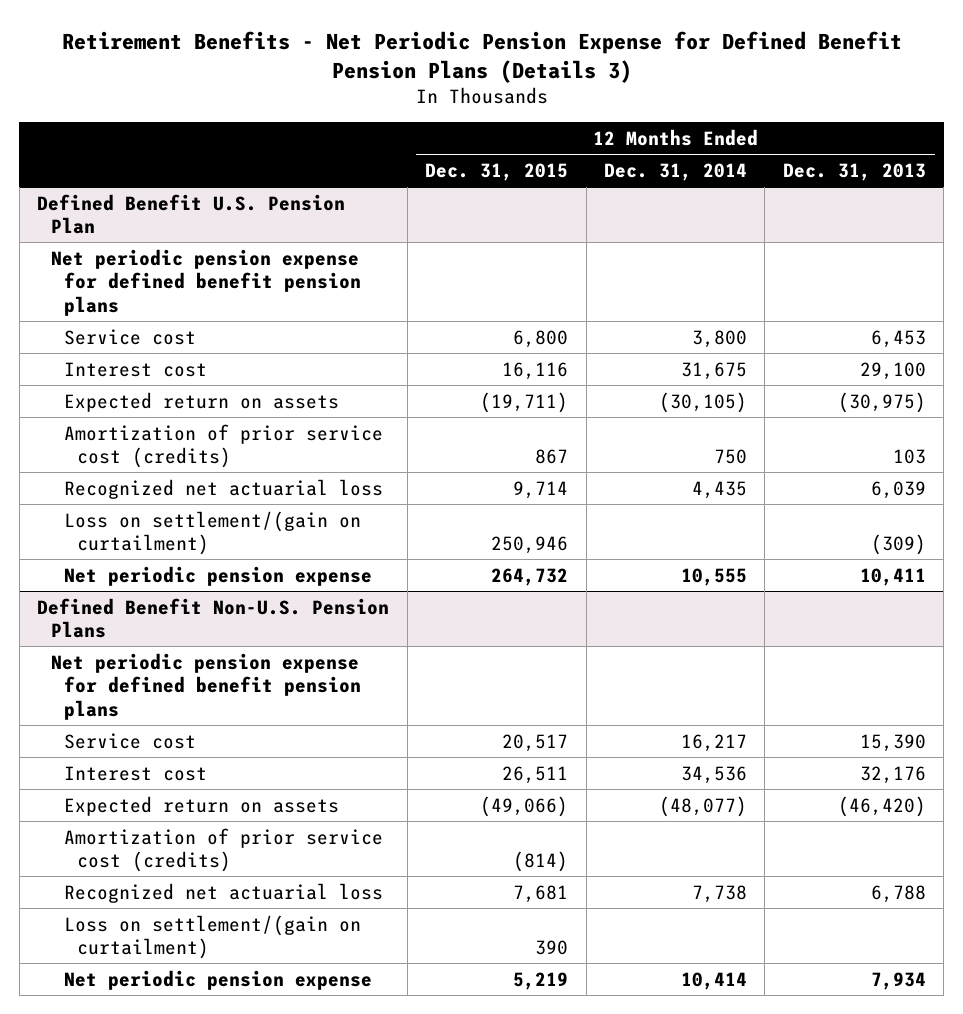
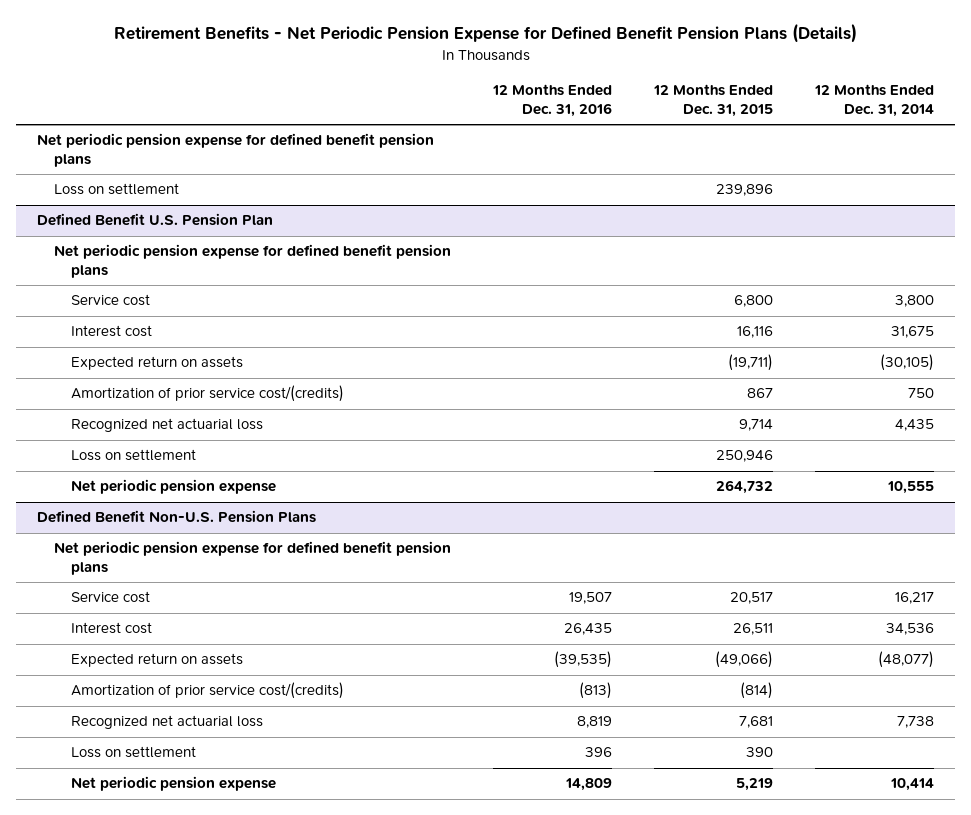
[61,30,902,84] Retirement Benefits - Net Periodic Pension Expense for Defined Benefit Pension Plans (Details 3) -> [113,23,857,44] Retirement Benefits - Net Periodic Pension Expense for Defined Benefit Pension Plans (Details)
[782,162,926,181] Dec. 31, 2013 -> none
none -> [491,84,612,117] 12 Months Ended Dec. 31, 2016
none -> [37,133,435,168] Net periodic pension expense for defined benefit pension plans
none -> [54,183,180,196] Loss on settlement
[63,423,383,469] Amortization of prior service cost (credits) -> [70,385,344,403] Amortization of prior service cost/(credits)
[63,510,361,556] Loss on settlement/(gain on curtailment) -> [70,449,196,462] Loss on settlement
[63,827,383,873] Amortization of prior service cost (credits) -> [70,682,344,700] Amortization of prior service cost/(credits)
[63,914,361,960] Loss on settlement/(gain on curtailment) -> [70,746,196,759] Loss on settlement

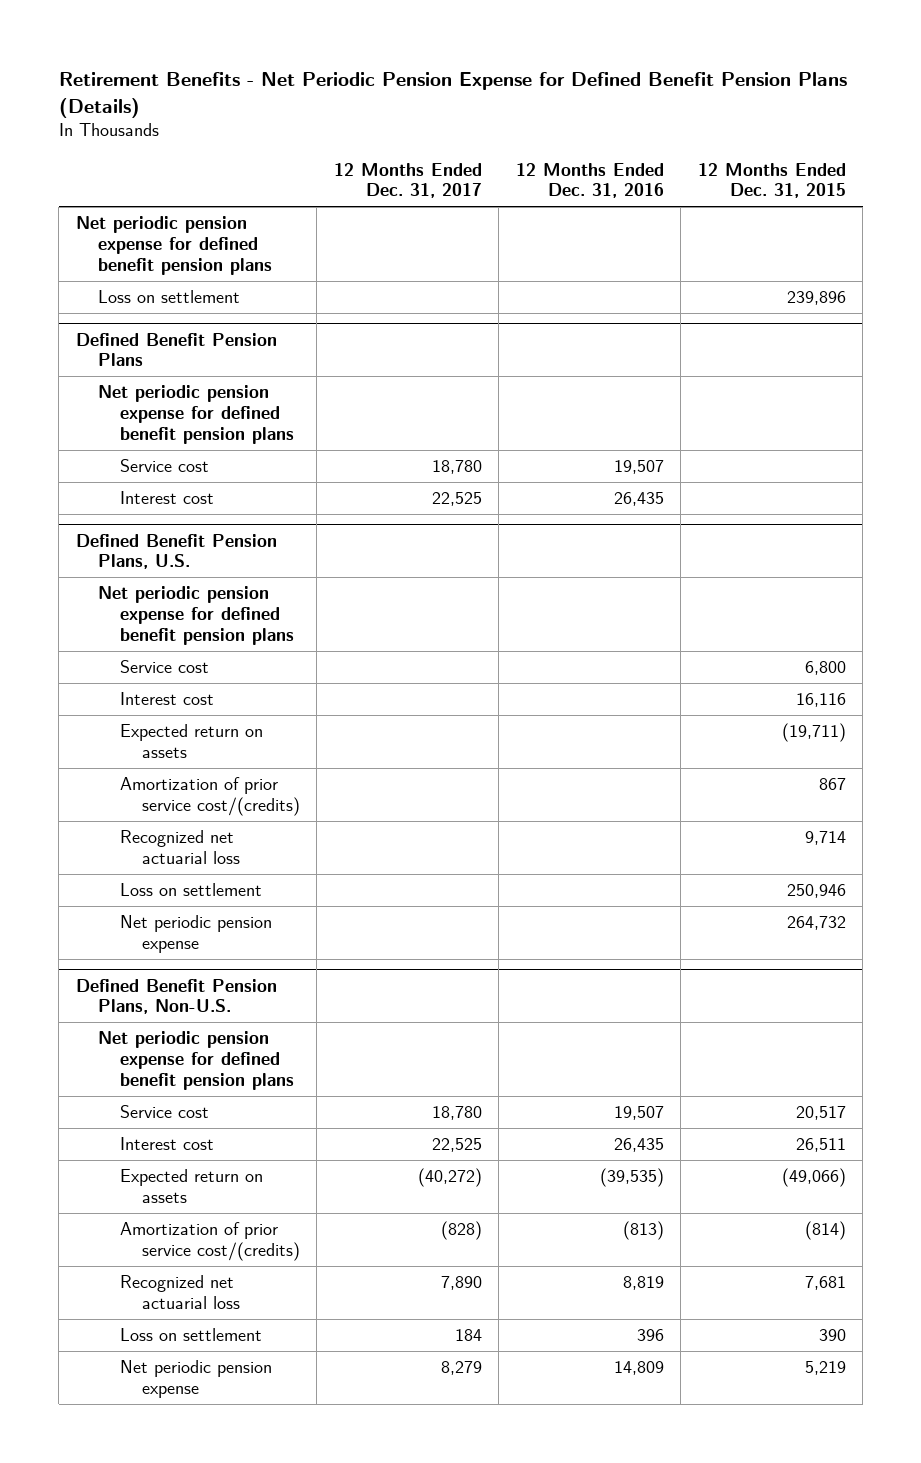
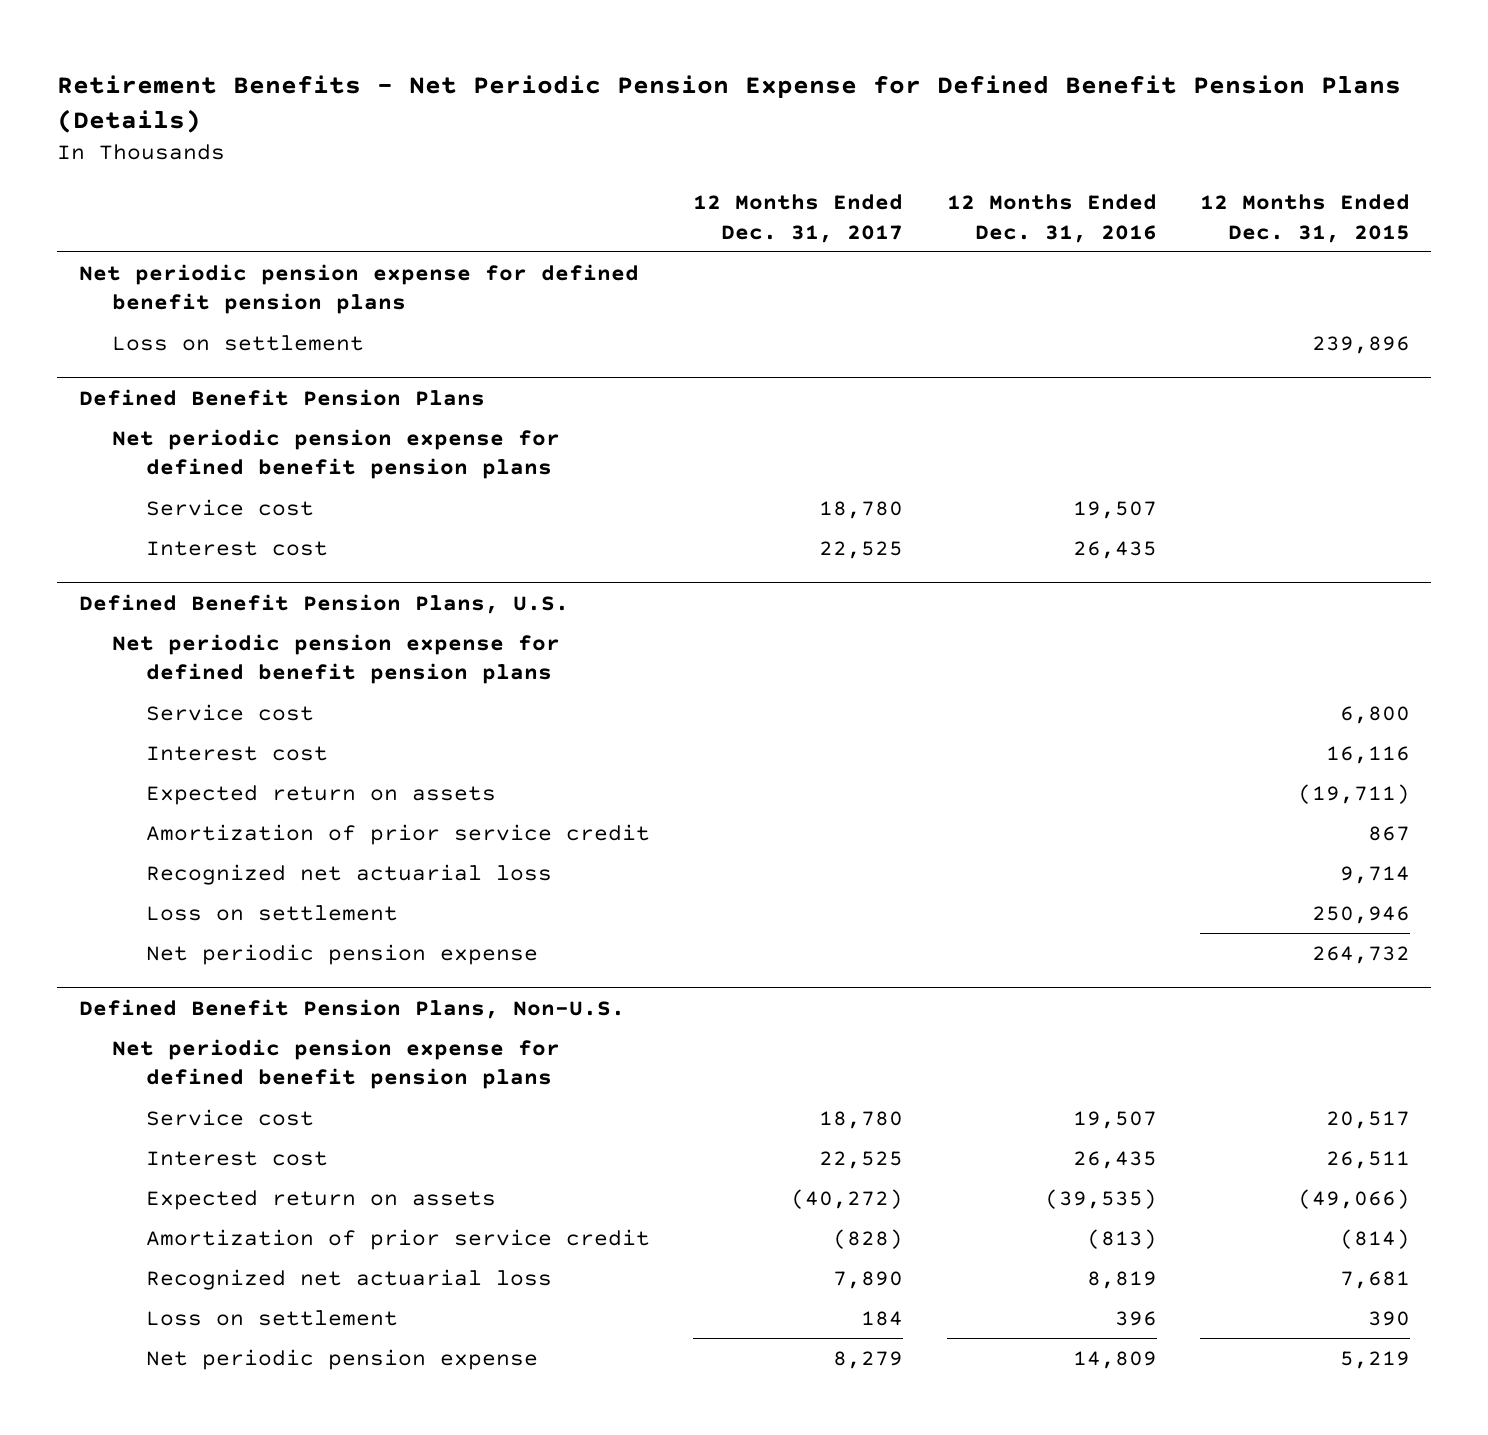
[119,777,300,816] Amortization of prior service cost/(credits) -> [145,823,650,845] Amortization of prior service credit
[119,1222,300,1261] Amortization of prior service cost/(credits) -> [145,1228,650,1250] Amortization of prior service credit

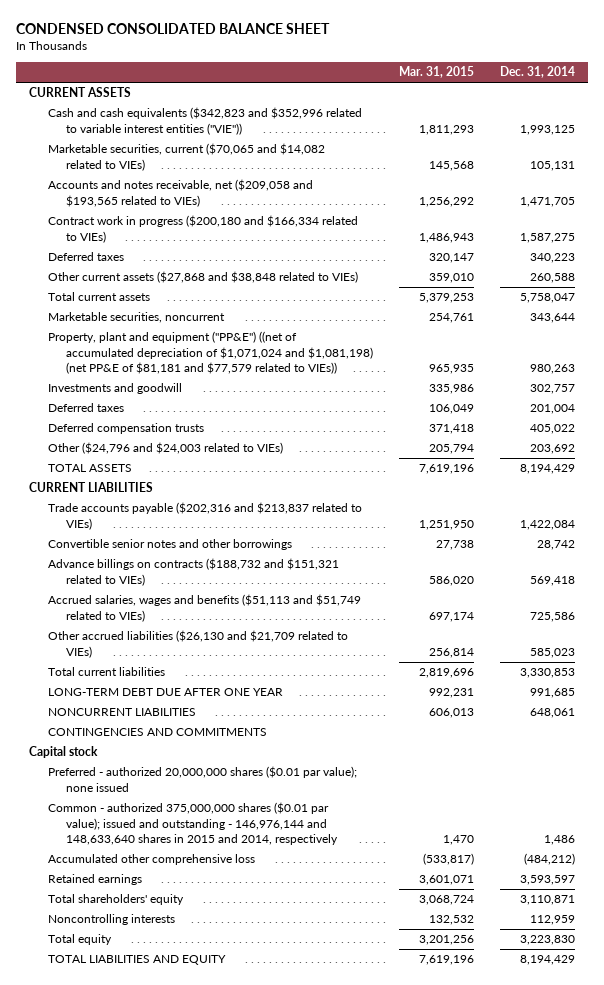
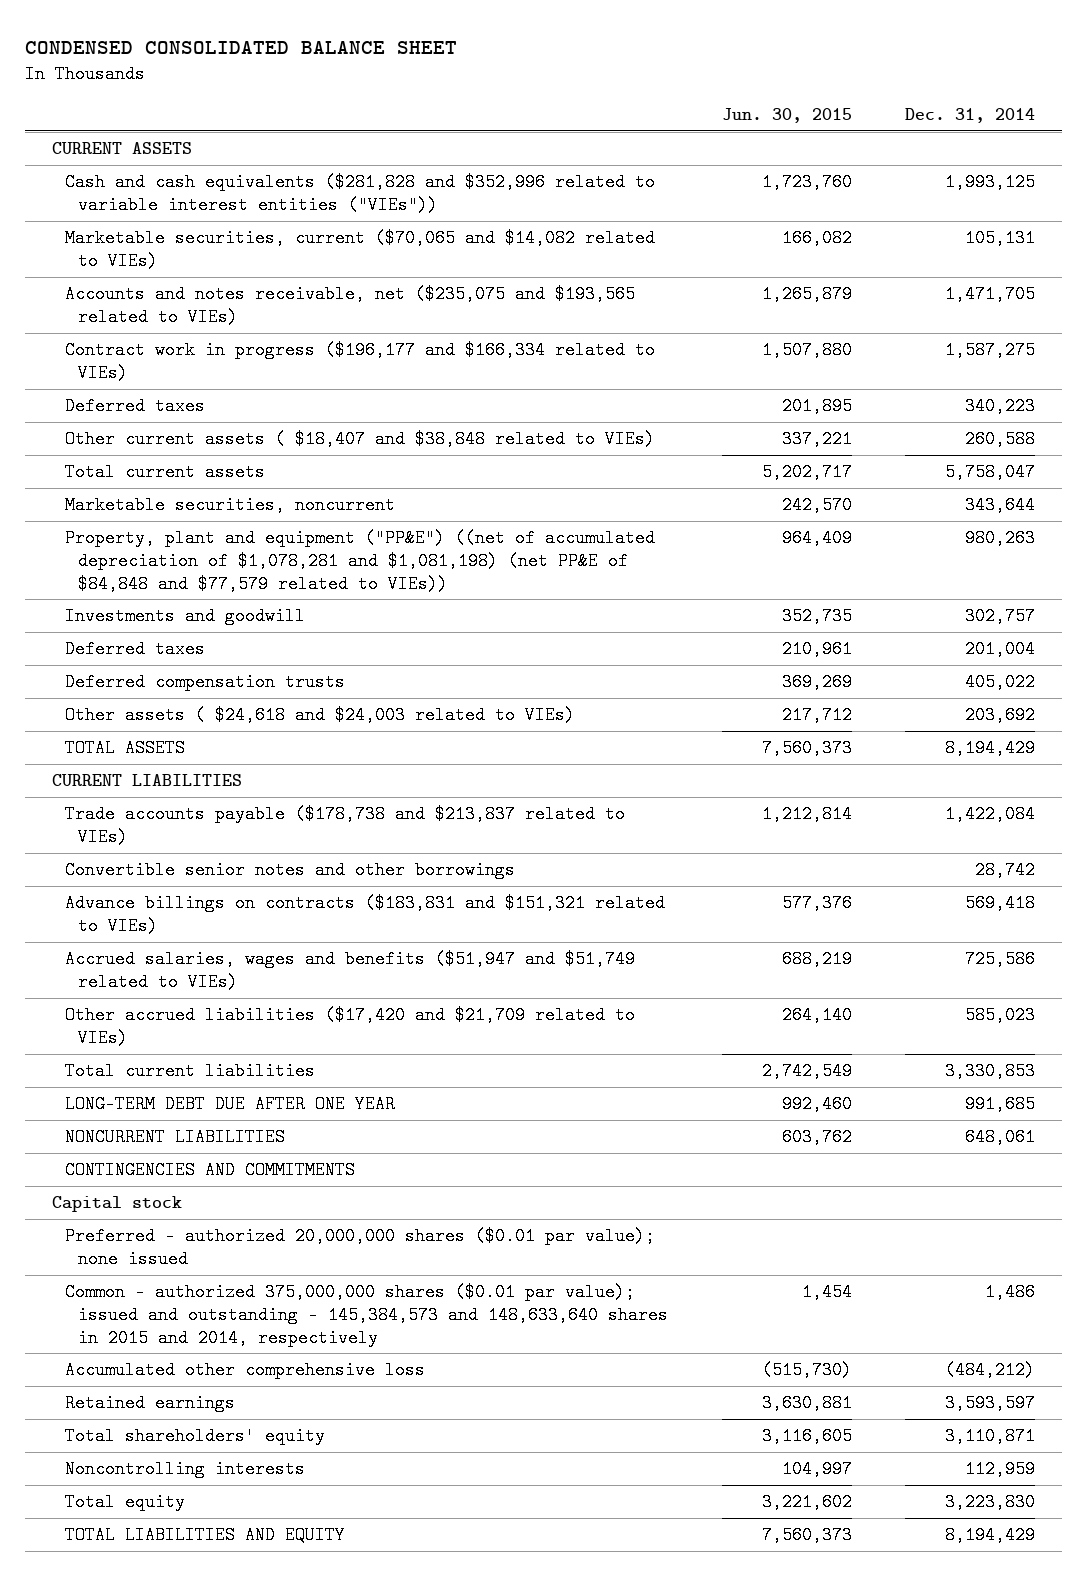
[399,66,475,79] Mar. 31, 2015 -> none
none -> [721,108,852,124] Jun. 30, 2015
[47,107,362,135] Cash and cash equivalents ($342,823 and $352,996 related to variable interest entities ("VIE")) -> [65,173,656,214] Cash and cash equivalents ($281,828 and $352,996 related to variable interest entities ("VIEs"))
[47,179,313,207] Accounts and notes receivable, net ($209,058 and $193,565 related to VIEs) -> [65,285,636,326] Accounts and notes receivable, net ($235,075 and $193,565 related to VIEs)
[47,215,358,243] Contract work in progress ($200,180 and $166,334 related to VIEs) -> [65,341,656,382] Contract work in progress ($196,177 and $166,334 related to VIEs)
[47,271,358,284] Other current assets ($27,868 and $38,848 related to VIEs) -> [65,430,656,449] Other current assets ( $18,407 and $38,848 related to VIEs)
[47,331,374,374] Property, plant and equipment ("PP&E") ((net of accumulated depreciation of $1,071,024 and $1,081,198) (net PP&E of $81,181 and $77,579 related to VIEs)) -> [65,529,656,593] Property, plant and equipment ("PP&E") ((net of accumulated depreciation of $1,078,281 and $1,081,198) (net PP&E of $84,848 and $77,579 related to VIEs))
[47,442,283,455] Other ($24,796 and $24,003 related to VIEs) -> [65,706,576,725] Other assets ( $24,618 and $24,003 related to VIEs)
[47,502,362,530] Trade accounts payable ($202,316 and $213,837 related to VIEs) -> [65,805,626,846] Trade accounts payable ($178,738 and $213,837 related to VIEs)
[47,558,339,586] Advance billings on contracts ($188,732 and $151,321 related to VIEs) -> [65,894,666,935] Advance billings on contracts ($183,831 and $151,321 related to VIEs)
[47,594,361,622] Accrued salaries, wages and benefits ($51,113 and $51,749 related to VIEs) -> [65,950,636,991] Accrued salaries, wages and benefits ($51,947 and $51,749 related to VIEs)
[47,630,348,658] Other accrued liabilities ($26,130 and $21,709 related to VIEs) -> [65,1006,636,1047] Other accrued liabilities ($17,420 and $21,709 related to VIEs)
[47,802,339,845] Common - authorized 375,000,000 shares ($0.01 par value); issued and outstanding - 146,976,144 and 148,633,640 shares in 2015 and 2014, respectively -> [65,1283,669,1347] Common - authorized 375,000,000 shares ($0.01 par value); issued and outstanding - 145,384,573 and 148,633,640 shares in 2015 and 2014, respectively

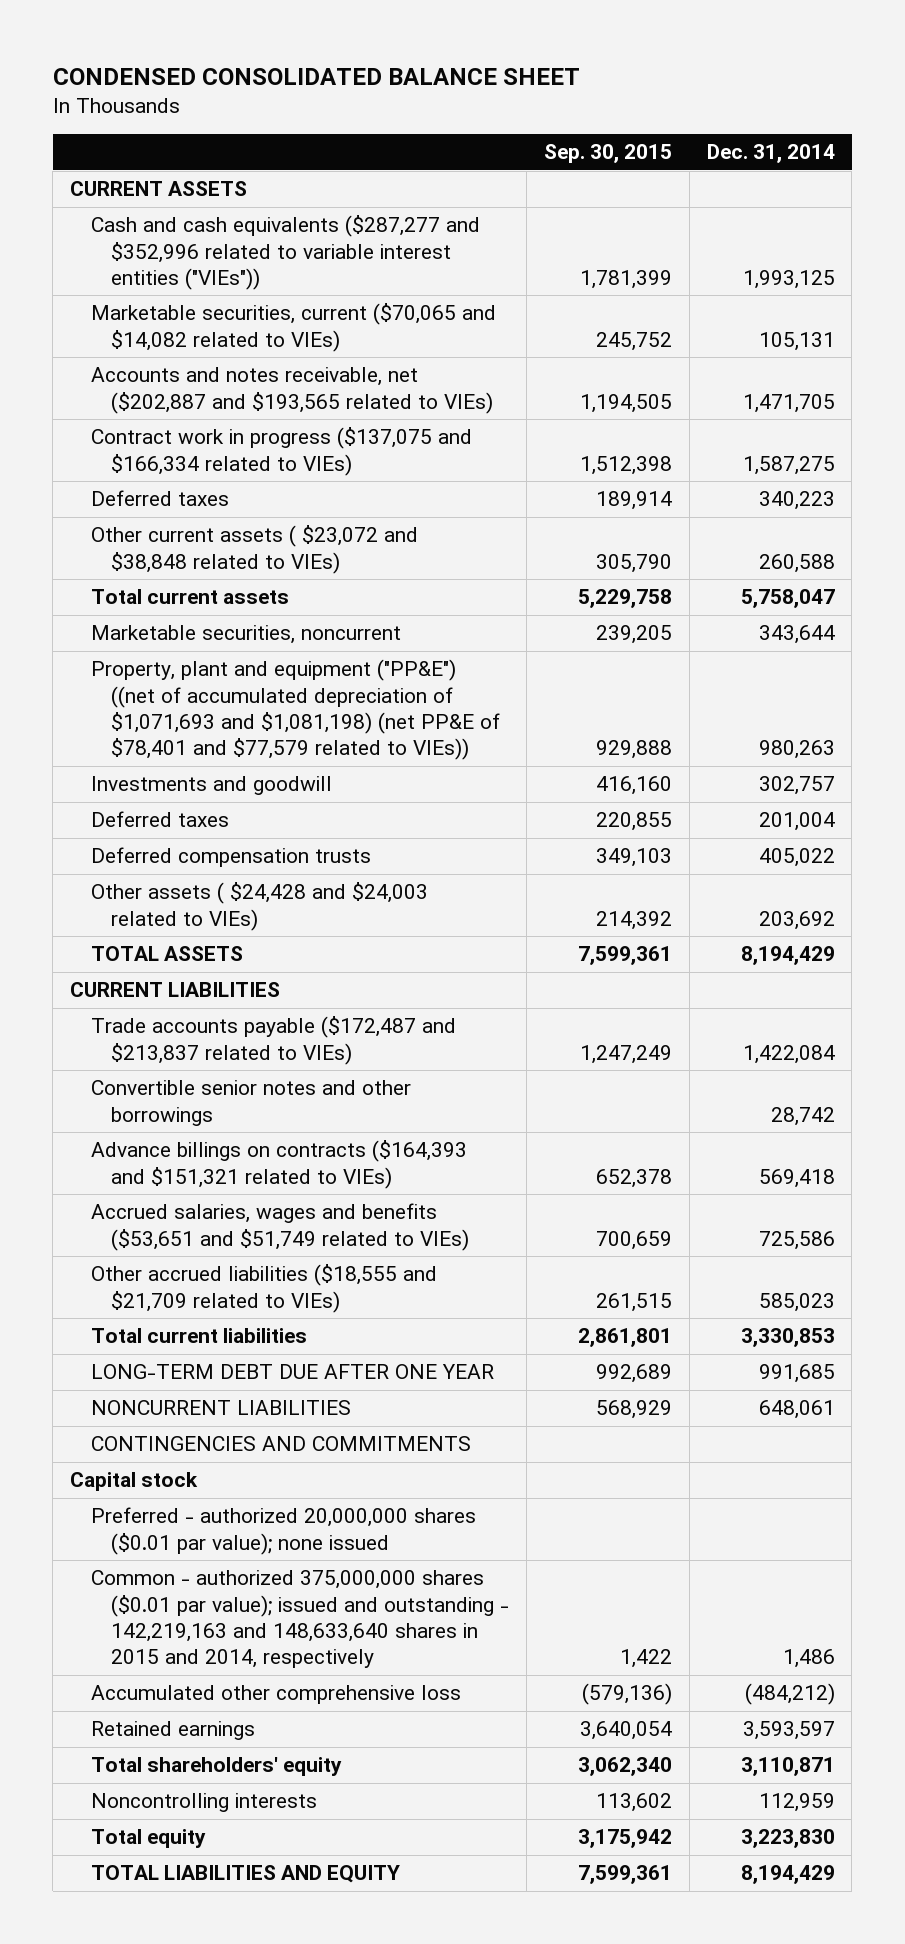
[721,108,852,124] Jun. 30, 2015 -> none
none -> [543,144,672,164] Sep. 30, 2015
[65,173,656,214] Cash and cash equivalents ($281,828 and $352,996 related to variable interest entities ("VIEs")) -> [90,215,480,290] Cash and cash equivalents ($287,277 and $352,996 related to variable interest entities ("VIEs"))
[65,285,636,326] Accounts and notes receivable, net ($235,075 and $193,565 related to VIEs) -> [90,367,494,414] Accounts and notes receivable, net ($202,887 and $193,565 related to VIEs)
[65,341,656,382] Contract work in progress ($196,177 and $166,334 related to VIEs) -> [90,427,472,476] Contract work in progress ($137,075 and $166,334 related to VIEs)
[65,430,656,449] Other current assets ( $18,407 and $38,848 related to VIEs) -> [90,525,418,574] Other current assets ( $23,072 and $38,848 related to VIEs)
[65,529,656,593] Property, plant and equipment ("PP&E") ((net of accumulated depreciation of $1,078,281 and $1,081,198) (net PP&E of $84,848 and $77,579 related to VIEs)) -> [90,659,501,761] Property, plant and equipment ("PP&E") ((net of accumulated depreciation of $1,071,693 and $1,081,198) (net PP&E of $78,401 and $77,579 related to VIEs))
[65,706,576,725] Other assets ( $24,618 and $24,003 related to VIEs) -> [90,882,428,931] Other assets ( $24,428 and $24,003 related to VIEs)
[65,805,626,846] Trade accounts payable ($178,738 and $213,837 related to VIEs) -> [90,1016,456,1065] Trade accounts payable ($172,487 and $213,837 related to VIEs)
[65,894,666,935] Advance billings on contracts ($183,831 and $151,321 related to VIEs) -> [90,1140,467,1189] Advance billings on contracts ($164,393 and $151,321 related to VIEs)
[65,950,636,991] Accrued salaries, wages and benefits ($51,947 and $51,749 related to VIEs) -> [90,1203,470,1251] Accrued salaries, wages and benefits ($53,651 and $51,749 related to VIEs)
[65,1006,636,1047] Other accrued liabilities ($17,420 and $21,709 related to VIEs) -> [90,1264,437,1313] Other accrued liabilities ($18,555 and $21,709 related to VIEs)
[65,1283,669,1347] Common - authorized 375,000,000 shares ($0.01 par value); issued and outstanding - 145,384,573 and 148,633,640 shares in 2015 and 2014, respectively -> [90,1570,510,1669] Common - authorized 375,000,000 shares ($0.01 par value); issued and outstanding - 142,219,163 and 148,633,640 shares in 2015 and 2014, respectively

